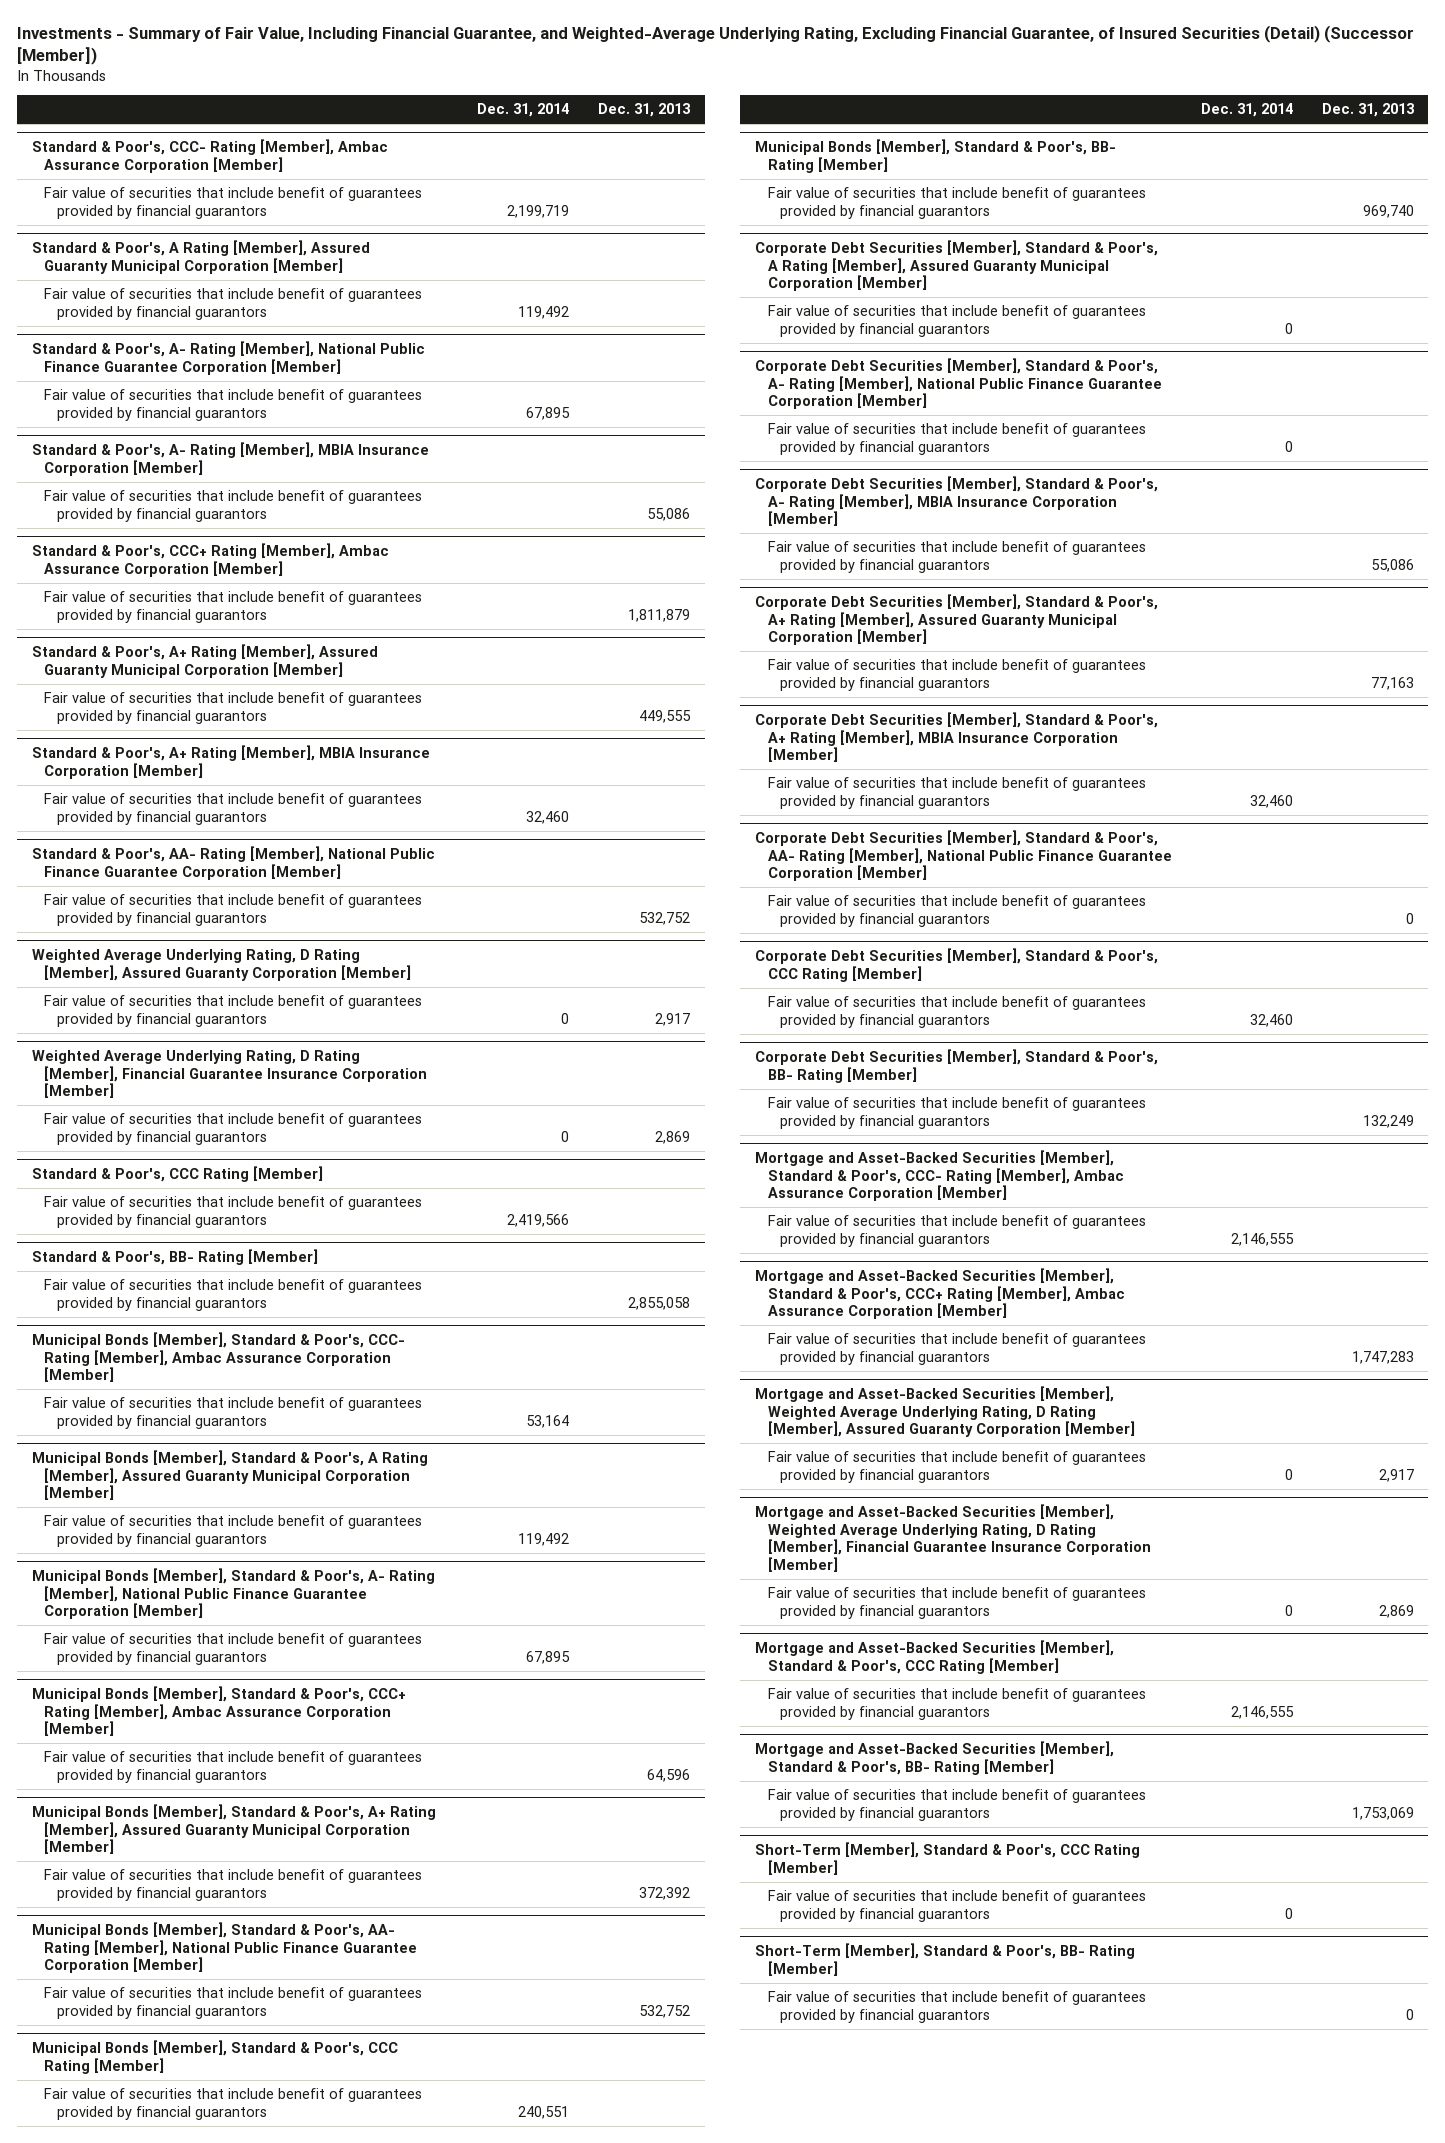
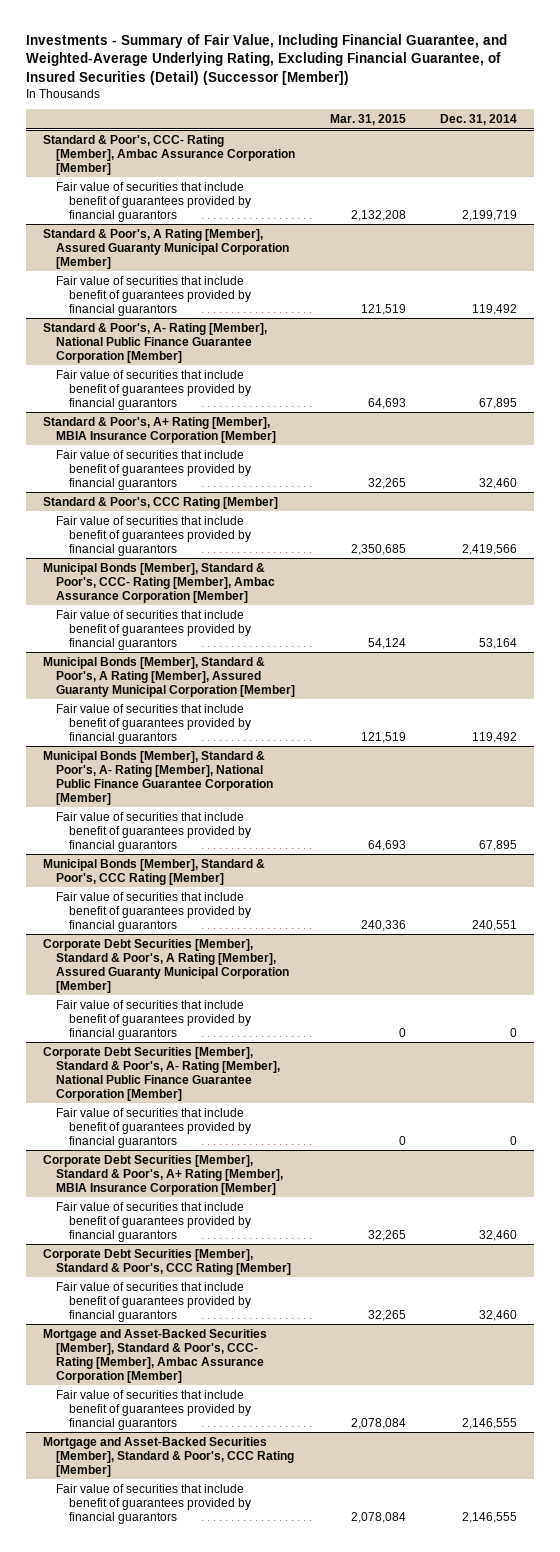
[598,103,691,118] Dec. 31, 2013 -> none
none -> [329,114,406,126] Mar. 31, 2015
[31,441,429,476] Standard & Poor's, A- Rating [Member], MBIA Insurance Corporation [Member] -> none
[44,490,423,522] Fair value of securities that include benefit of guarantees provided by financial guarantors -> none
[31,542,389,577] Standard & Poor's, CCC+ Rating [Member], Ambac Assurance Corporation [Member] -> none
[44,591,423,623] Fair value of securities that include benefit of guarantees provided by financial guarantors -> none
[31,643,378,678] Standard & Poor's, A+ Rating [Member], Assured Guaranty Municipal Corporation [Member] -> none
[44,692,423,724] Fair value of securities that include benefit of guarantees provided by financial guarantors -> none
[31,845,435,880] Standard & Poor's, AA- Rating [Member], National Public Finance Guarantee Corporation [Member] -> none
[44,894,423,926] Fair value of securities that include benefit of guarantees provided by financial guarantors -> none
[31,948,412,981] Weighted Average Underlying Rating, D Rating [Member], Assured Guaranty Corporation [Member] -> none
[44,995,423,1027] Fair value of securities that include benefit of guarantees provided by financial guarantors -> none
[31,1049,428,1099] Weighted Average Underlying Rating, D Rating [Member], Financial Guarantee Insurance Corporation [Member] -> none
[44,1113,423,1145] Fair value of securities that include benefit of guarantees provided by financial guarantors -> none
[31,1248,318,1265] Standard & Poor's, BB- Rating [Member] -> none
[44,1279,423,1311] Fair value of securities that include benefit of guarantees provided by financial guarantors -> none
[31,1685,406,1737] Municipal Bonds [Member], Standard & Poor's, CCC+ Rating [Member], Ambac Assurance Corporation [Member] -> none
[44,1751,423,1783] Fair value of securities that include benefit of guarantees provided by financial guarantors -> none
[31,1803,436,1855] Municipal Bonds [Member], Standard & Poor's, A+ Rating [Member], Assured Guaranty Municipal Corporation [Member] -> none
[44,1869,423,1901] Fair value of securities that include benefit of guarantees provided by financial guarantors -> none
[31,1921,418,1974] Municipal Bonds [Member], Standard & Poor's, AA- Rating [Member], National Public Finance Guarantee Corporation [Member] -> none
[44,1987,423,2019] Fair value of securities that include benefit of guarantees provided by financial guarantors -> none
[754,138,1116,173] Municipal Bonds [Member], Standard & Poor's, BB- Rating [Member] -> none
[767,187,1146,219] Fair value of securities that include benefit of guarantees provided by financial guarantors -> none
[754,475,1158,527] Corporate Debt Securities [Member], Standard & Poor's, A- Rating [Member], MBIA Insurance Corporation [Member] -> none
[767,541,1146,573] Fair value of securities that include benefit of guarantees provided by financial guarantors -> none
[754,593,1158,646] Corporate Debt Securities [Member], Standard & Poor's, A+ Rating [Member], Assured Guaranty Municipal Corporation [Member] -> none
[767,659,1146,691] Fair value of securities that include benefit of guarantees provided by financial guarantors -> none
[754,829,1172,882] Corporate Debt Securities [Member], Standard & Poor's, AA- Rating [Member], National Public Finance Guarantee Corporation [Member] -> none
[767,895,1146,927] Fair value of securities that include benefit of guarantees provided by financial guarantors -> none
[754,1048,1158,1083] Corporate Debt Securities [Member], Standard & Poor's, BB- Rating [Member] -> none
[767,1097,1146,1129] Fair value of securities that include benefit of guarantees provided by financial guarantors -> none
[754,1267,1125,1320] Mortgage and Asset-Backed Securities [Member], Standard & Poor's, CCC+ Rating [Member], Ambac Assurance Corporation [Member] -> none
[767,1333,1146,1365] Fair value of securities that include benefit of guarantees provided by financial guarantors -> none
[754,1385,1135,1438] Mortgage and Asset-Backed Securities [Member], Weighted Average Underlying Rating, D Rating [Member], Assured Guaranty Corporation [Member] -> none
[767,1451,1146,1483] Fair value of securities that include benefit of guarantees provided by financial guarantors -> none
[754,1503,1151,1572] Mortgage and Asset-Backed Securities [Member], Weighted Average Underlying Rating, D Rating [Member], Financial Guarantee Insurance Corporation [Member] -> none
[767,1587,1146,1619] Fair value of securities that include benefit of guarantees provided by financial guarantors -> none
[754,1740,1114,1775] Mortgage and Asset-Backed Securities [Member], Standard & Poor's, BB- Rating [Member] -> none
[767,1789,1146,1821] Fair value of securities that include benefit of guarantees provided by financial guarantors -> none
[754,1841,1140,1875] Short-Term [Member], Standard & Poor's, CCC Rating [Member] -> none
[767,1890,1146,1922] Fair value of securities that include benefit of guarantees provided by financial guarantors -> none
[754,1942,1135,1976] Short-Term [Member], Standard & Poor's, BB- Rating [Member] -> none
[767,1991,1146,2023] Fair value of securities that include benefit of guarantees provided by financial guarantors -> none

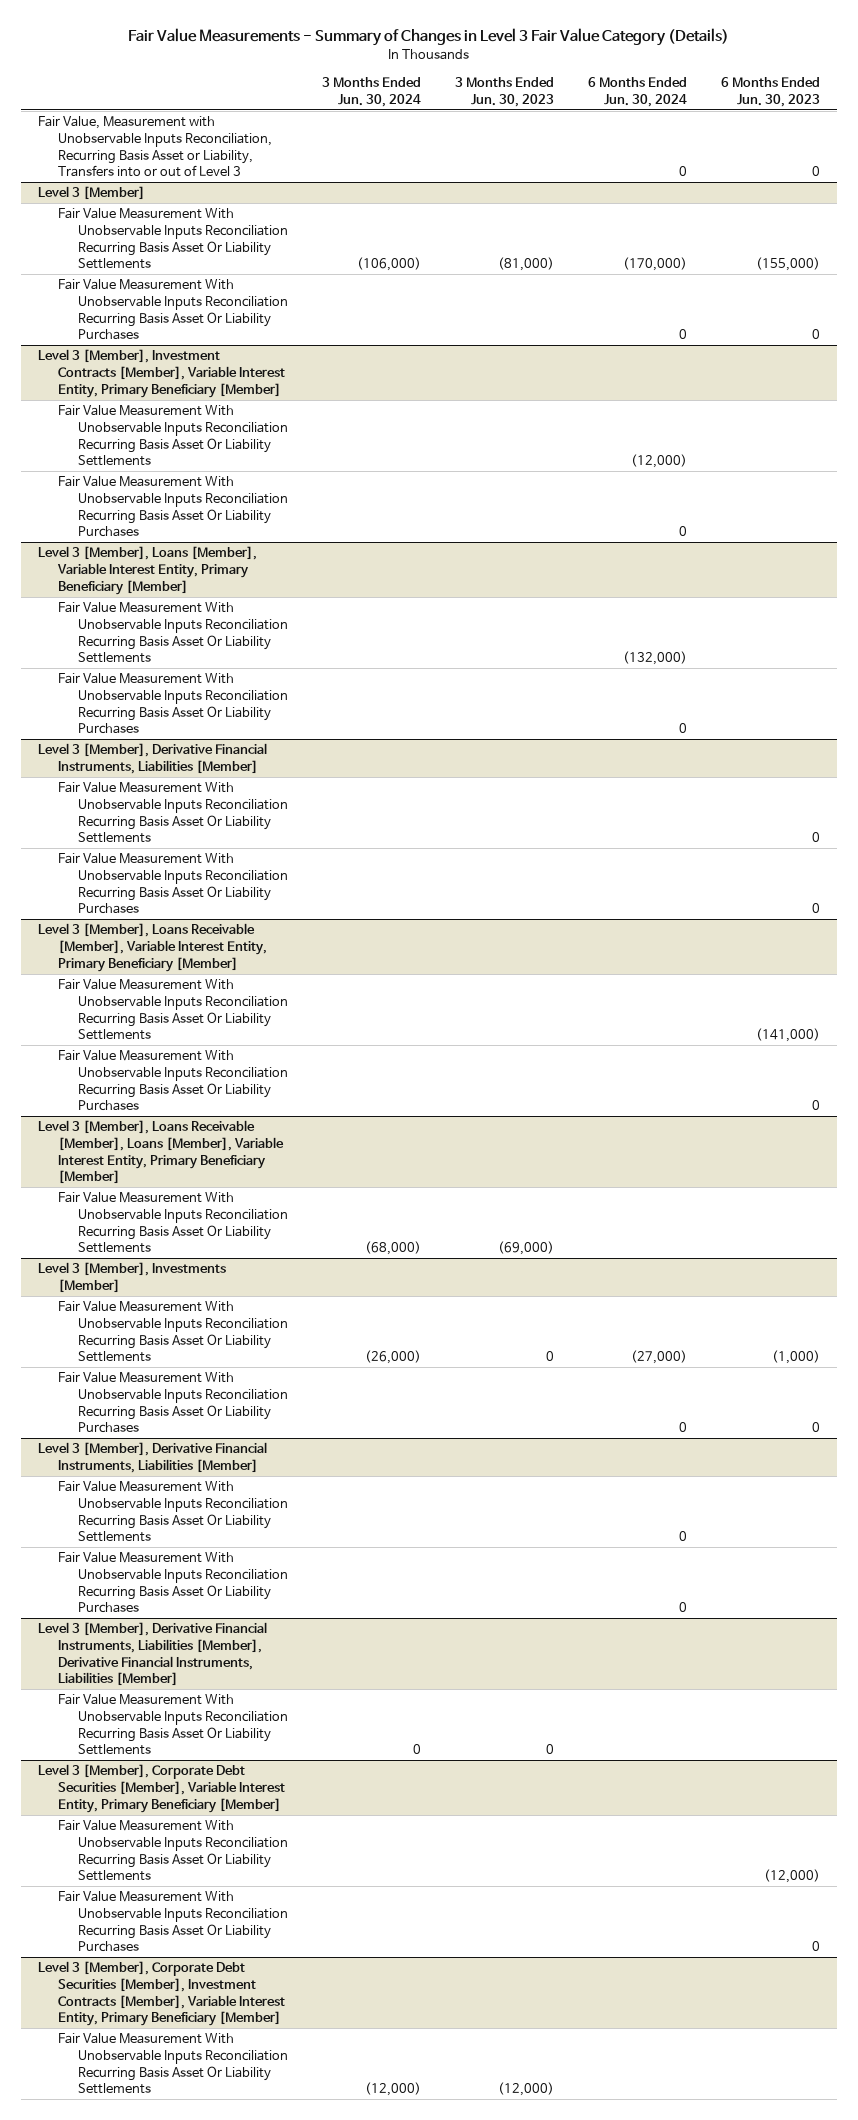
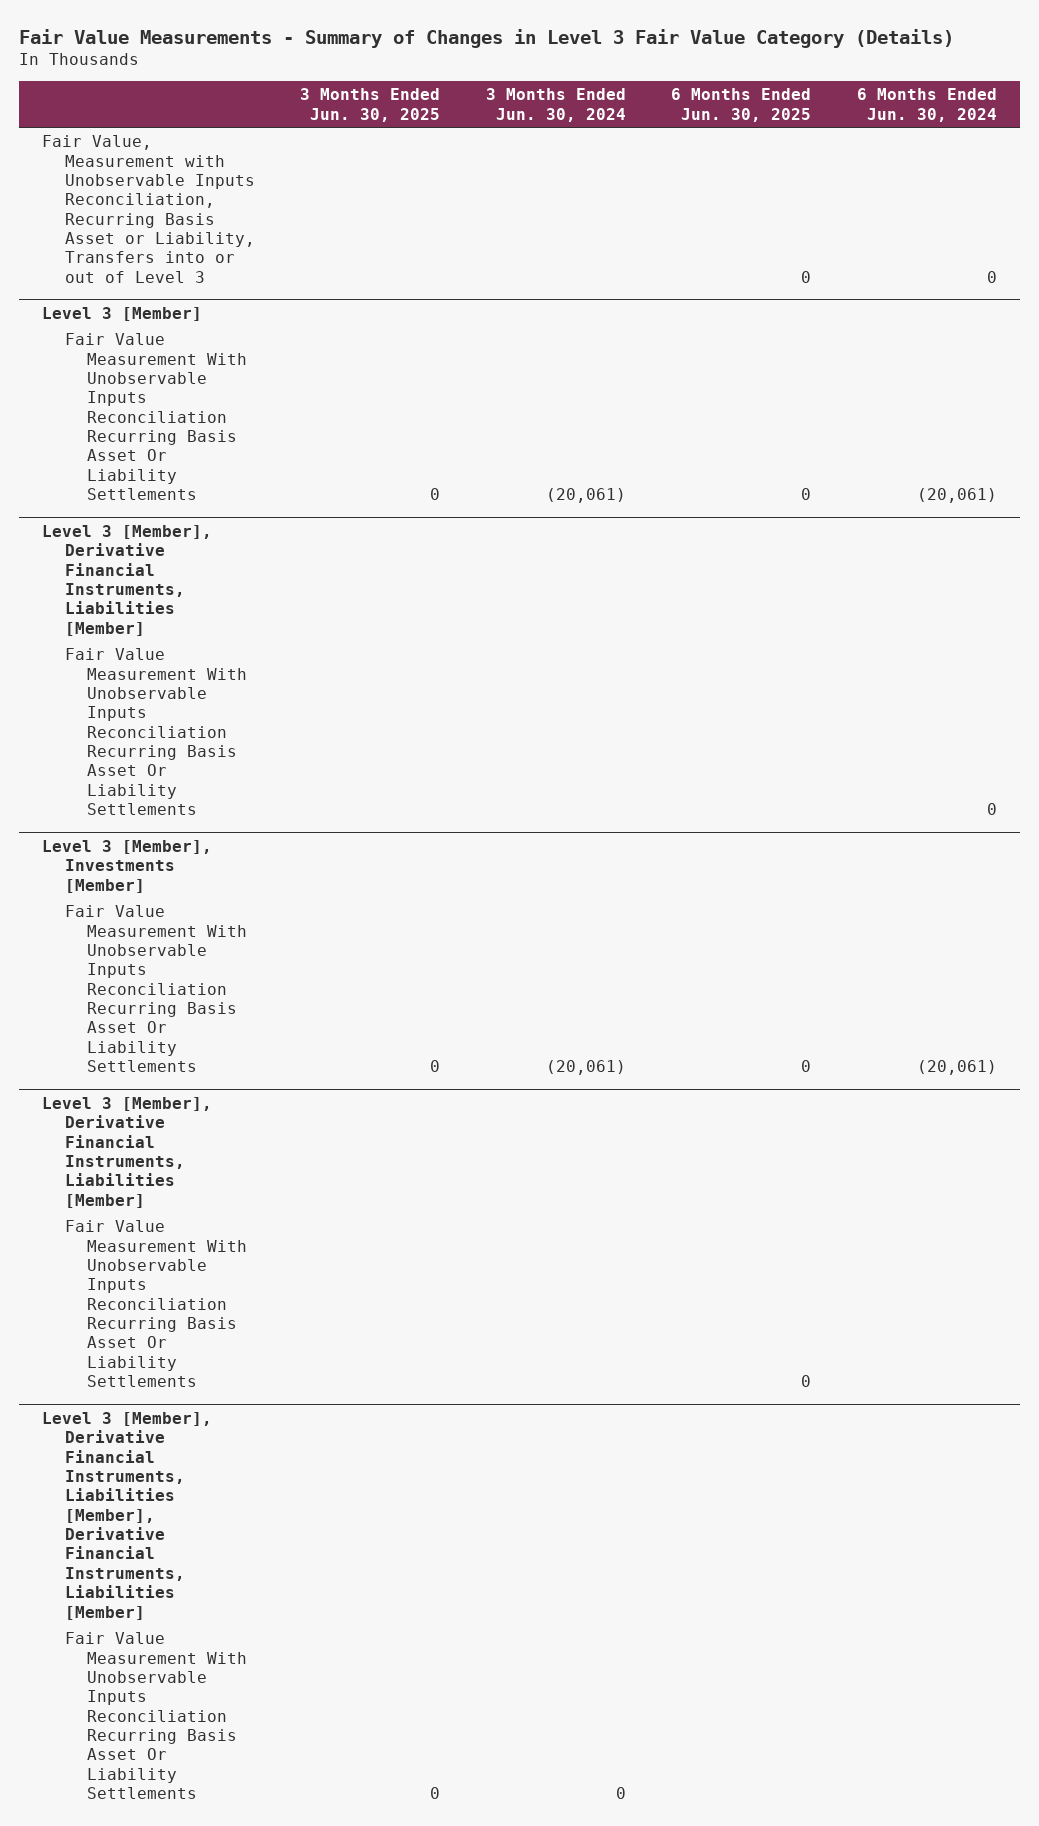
[455,76,555,107] 3 Months Ended Jun. 30, 2023 -> none
[721,76,821,107] 6 Months Ended Jun. 30, 2023 -> none
none -> [300,88,441,122] 3 Months Ended Jun. 30, 2025
none -> [671,88,812,122] 6 Months Ended Jun. 30, 2025
[58,279,289,341] Fair Value Measurement With Unobservable Inputs Reconciliation Recurring Basis Asset Or Liability Purchases -> none
[37,349,286,398] Level 3 [Member], Investment Contracts [Member], Variable Interest Entity, Primary Beneficiary [Member] -> none
[58,405,289,467] Fair Value Measurement With Unobservable Inputs Reconciliation Recurring Basis Asset Or Liability Settlements -> none
[58,476,289,538] Fair Value Measurement With Unobservable Inputs Reconciliation Recurring Basis Asset Or Liability Purchases -> none
[37,546,257,595] Level 3 [Member], Loans [Member], Variable Interest Entity, Primary Beneficiary [Member] -> none
[58,602,289,664] Fair Value Measurement With Unobservable Inputs Reconciliation Recurring Basis Asset Or Liability Settlements -> none
[58,673,289,735] Fair Value Measurement With Unobservable Inputs Reconciliation Recurring Basis Asset Or Liability Purchases -> none
[357,257,422,272] (106,000) -> [545,488,626,504] (20,061)
[623,257,688,272] (170,000) -> [916,488,997,504] (20,061)
[58,853,289,915] Fair Value Measurement With Unobservable Inputs Reconciliation Recurring Basis Asset Or Liability Purchases -> none
[37,923,268,972] Level 3 [Member], Loans Receivable [Member], Variable Interest Entity, Primary Beneficiary [Member] -> none
[58,979,289,1041] Fair Value Measurement With Unobservable Inputs Reconciliation Recurring Basis Asset Or Liability Settlements -> none
[58,1050,289,1112] Fair Value Measurement With Unobservable Inputs Reconciliation Recurring Basis Asset Or Liability Purchases -> none
[37,1120,285,1185] Level 3 [Member], Loans Receivable [Member], Loans [Member], Variable Interest Entity, Primary Beneficiary [Member] -> none
[58,1192,289,1254] Fair Value Measurement With Unobservable Inputs Reconciliation Recurring Basis Asset Or Liability Settlements -> none
[58,1481,289,1543] Fair Value Measurement With Unobservable Inputs Reconciliation Recurring Basis Asset Or Liability Settlements -> [64,648,248,816] Fair Value Measurement With Unobservable Inputs Reconciliation Recurring Basis Asset Or Liability Settlements
[58,1372,289,1434] Fair Value Measurement With Unobservable Inputs Reconciliation Recurring Basis Asset Or Liability Purchases -> none
[365,1350,422,1365] (26,000) -> [545,1060,626,1076] (20,061)
[631,1350,688,1365] (27,000) -> [916,1060,997,1076] (20,061)
[58,1552,289,1614] Fair Value Measurement With Unobservable Inputs Reconciliation Recurring Basis Asset Or Liability Purchases -> none
[58,782,289,844] Fair Value Measurement With Unobservable Inputs Reconciliation Recurring Basis Asset Or Liability Settlements -> [64,1220,248,1388] Fair Value Measurement With Unobservable Inputs Reconciliation Recurring Basis Asset Or Liability Settlements
[37,1764,286,1813] Level 3 [Member], Corporate Debt Securities [Member], Variable Interest Entity, Primary Beneficiary [Member] -> none
[58,1820,289,1882] Fair Value Measurement With Unobservable Inputs Reconciliation Recurring Basis Asset Or Liability Settlements -> none
[58,1891,289,1953] Fair Value Measurement With Unobservable Inputs Reconciliation Recurring Basis Asset Or Liability Purchases -> none
[37,1961,286,2027] Level 3 [Member], Corporate Debt Securities [Member], Investment Contracts [Member], Variable Interest Entity, Primary Beneficiary [Member] -> none
[58,2033,289,2095] Fair Value Measurement With Unobservable Inputs Reconciliation Recurring Basis Asset Or Liability Settlements -> none

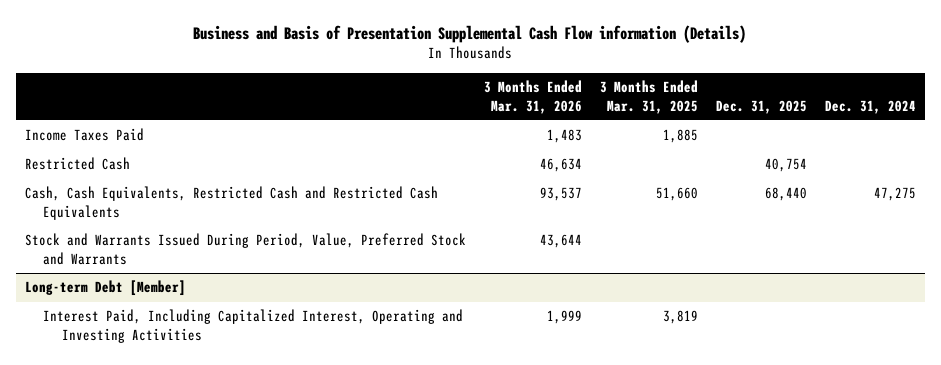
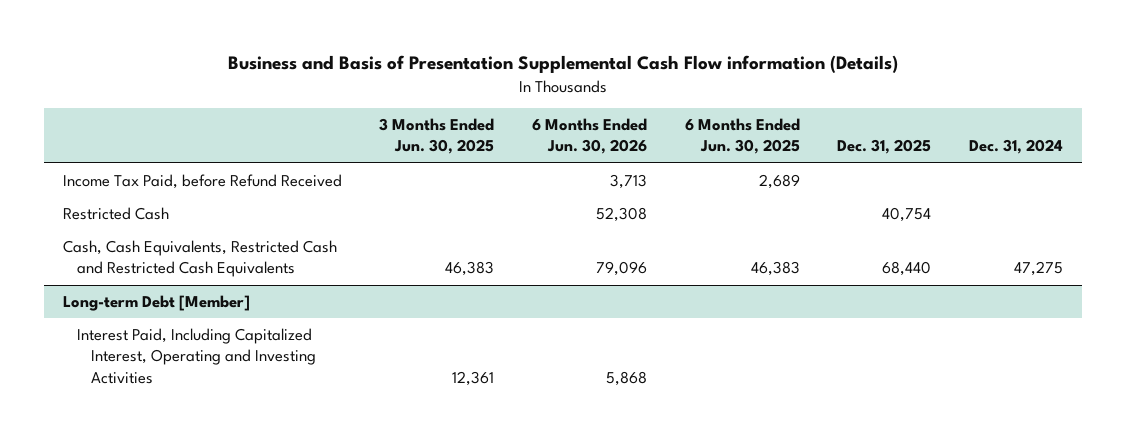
[483,80,582,114] 3 Months Ended Mar. 31, 2026 -> none
[599,80,698,114] 3 Months Ended Mar. 31, 2025 -> none
none -> [379,118,495,155] 3 Months Ended Jun. 30, 2025
none -> [531,118,647,155] 6 Months Ended Jun. 30, 2026
none -> [684,118,800,155] 6 Months Ended Jun. 30, 2025
[25,128,145,142] Income Taxes Paid -> [62,174,342,190] Income Tax Paid, before Refund Received
[25,233,467,265] Stock and Warrants Issued During Period, Value, Preferred Stock and Warrants -> none

